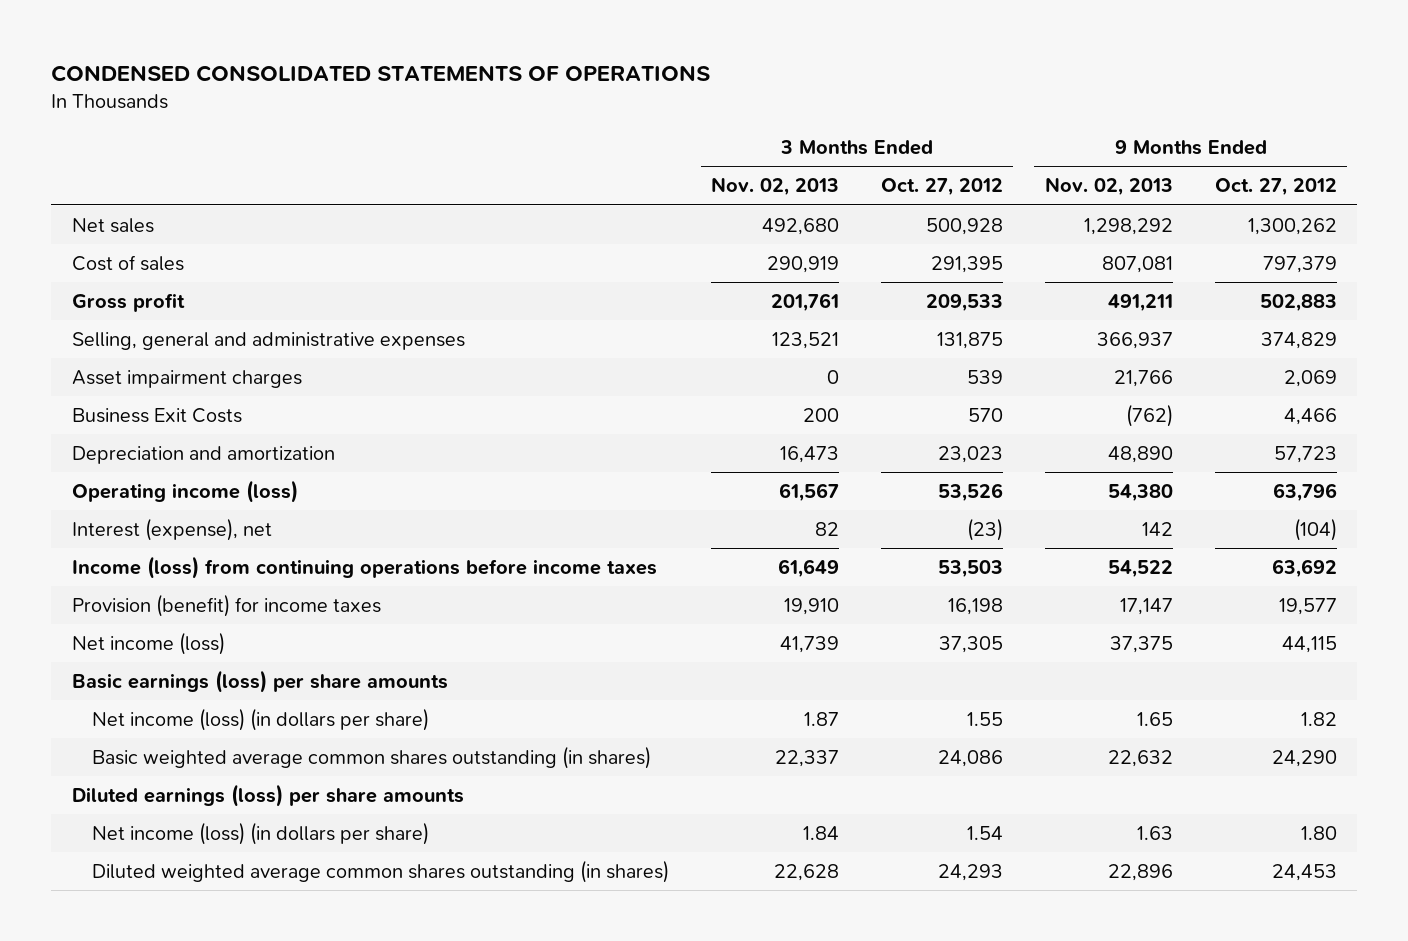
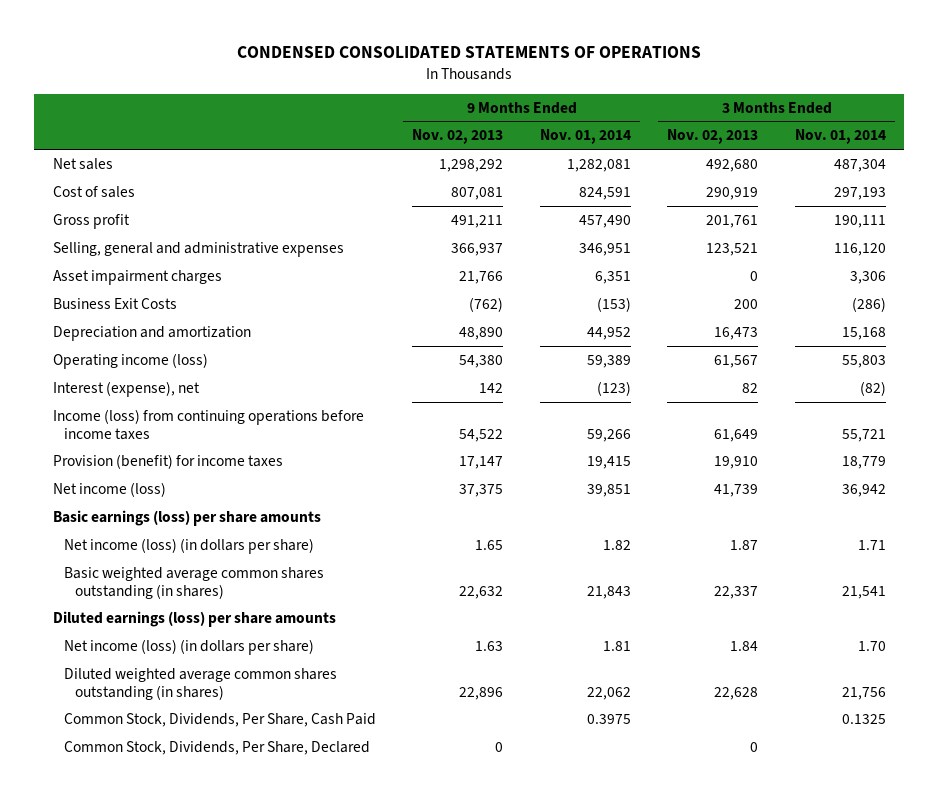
[880,178,1003,197] Oct. 27, 2012 -> none
[1214,178,1337,197] Oct. 27, 2012 -> none
none -> [539,129,631,145] Nov. 01, 2014
none -> [795,129,887,145] Nov. 01, 2014
none -> [63,712,376,727] Common Stock, Dividends, Per Share, Cash Paid
none -> [63,740,370,755] Common Stock, Dividends, Per Share, Declared

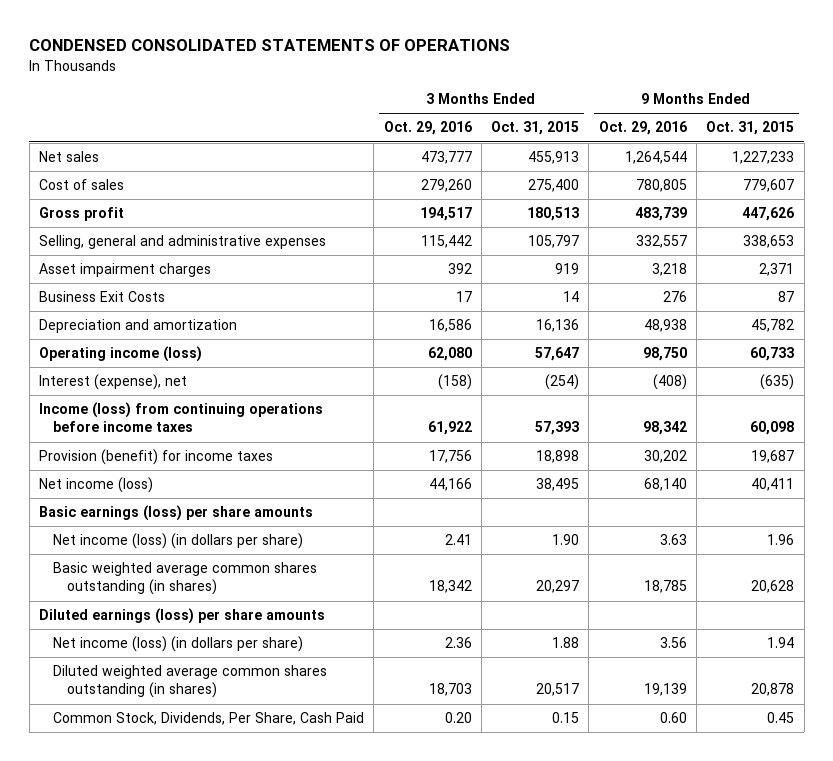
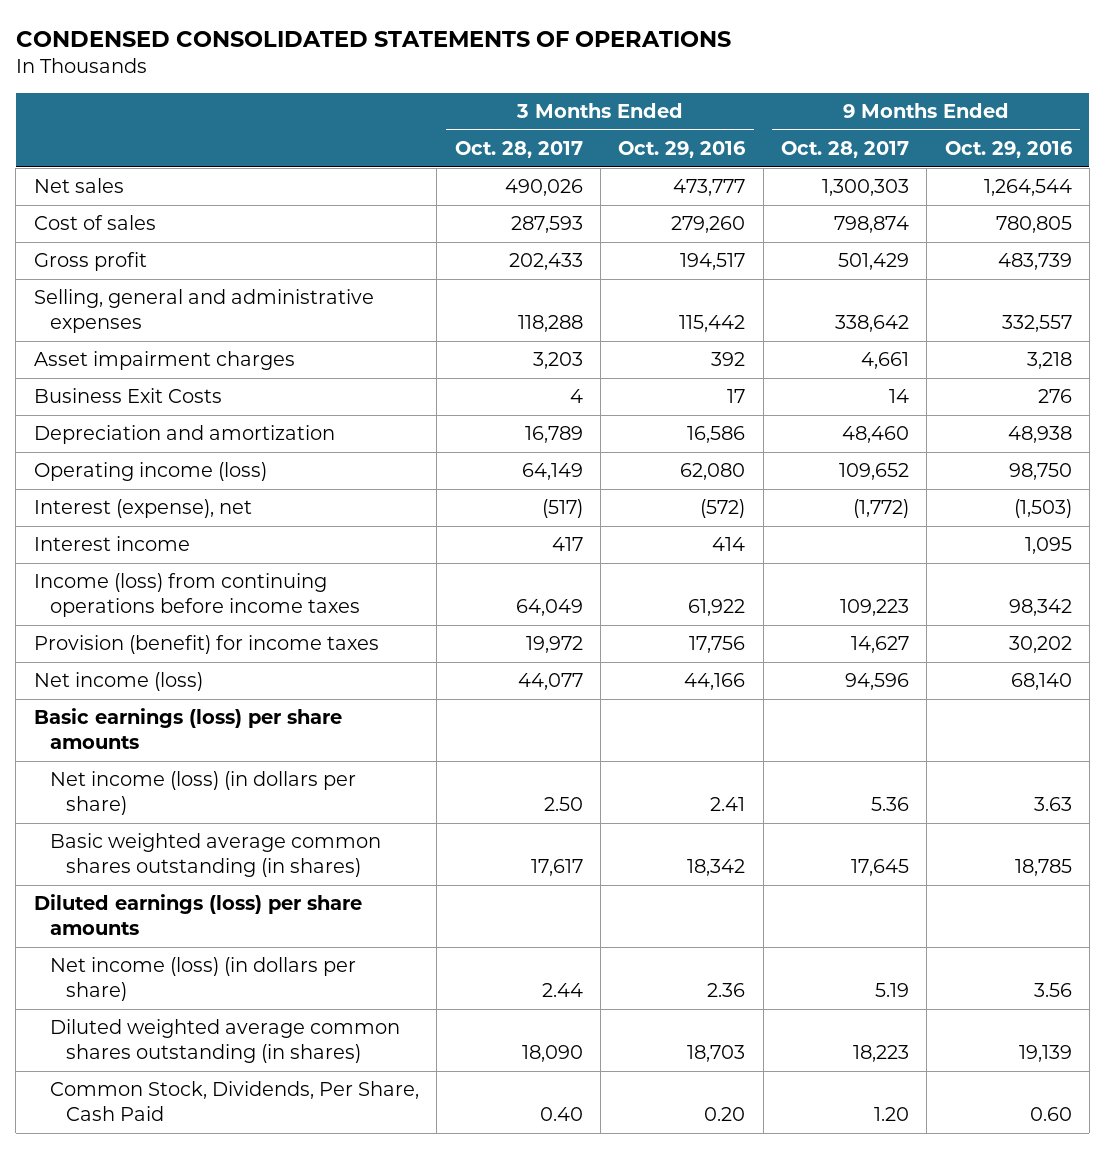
[491,121,580,136] Oct. 31, 2015 -> none
[706,121,795,136] Oct. 31, 2015 -> none
none -> [454,141,583,159] Oct. 28, 2017
none -> [780,141,909,159] Oct. 28, 2017
[437,374,472,391] (158) -> [700,499,746,519] (572)
[652,374,687,391] (408) -> [1013,499,1072,519] (1,503)
none -> [33,536,190,552] Interest income

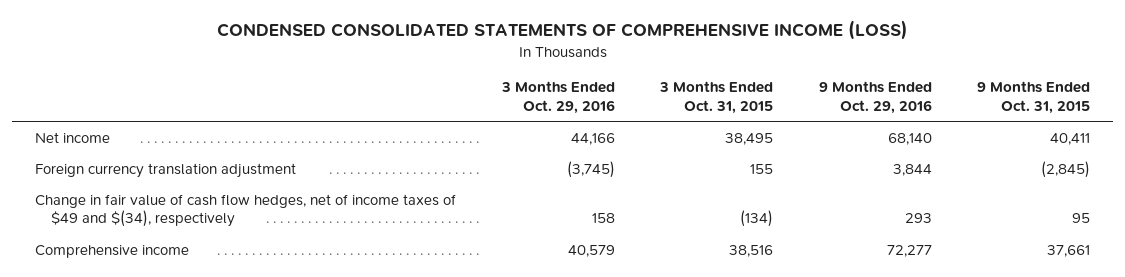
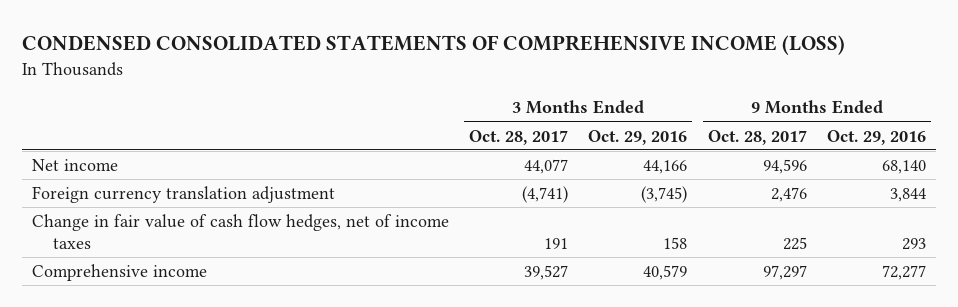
[659,81,774,115] 3 Months Ended Oct. 31, 2015 -> none
[977,81,1091,115] 9 Months Ended Oct. 31, 2015 -> none
none -> [469,129,569,145] Oct. 28, 2017
none -> [707,129,807,145] Oct. 28, 2017
[35,193,457,228] Change in fair value of cash flow hedges, net of income taxes of $49 and $(34), respectively -> [31,214,449,249] Change in fair value of cash flow hedges, net of income taxes

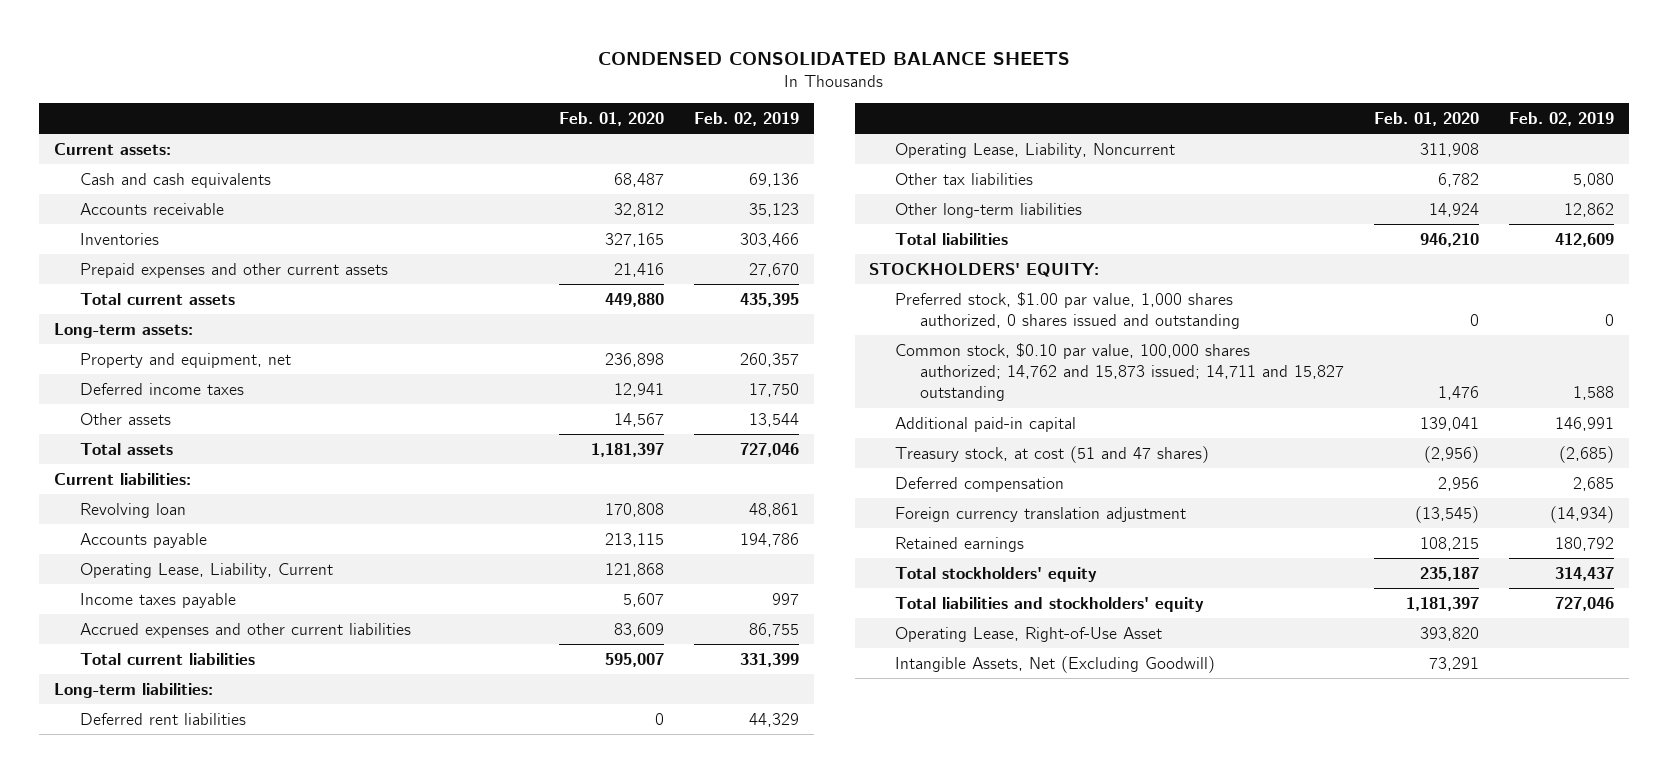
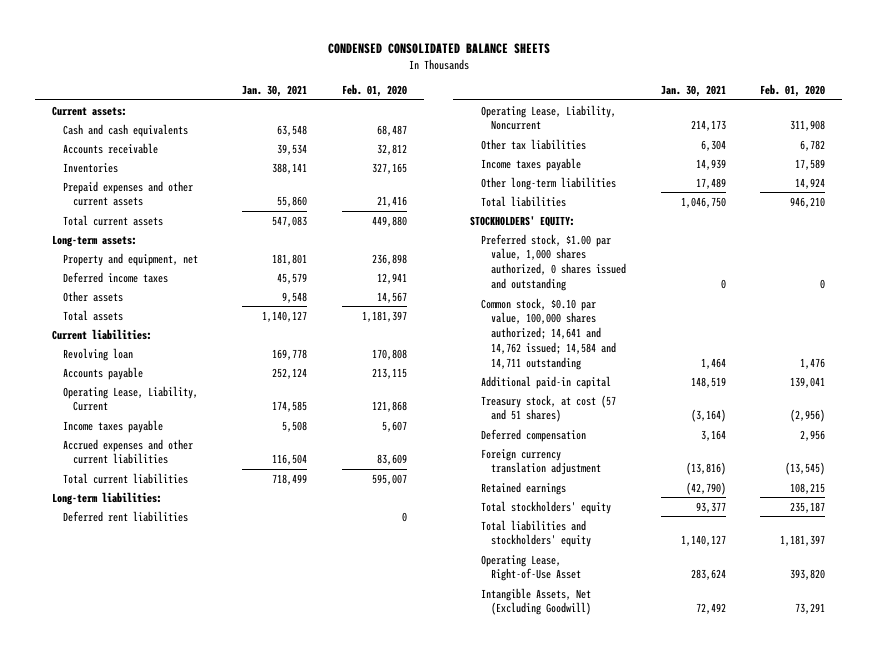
[693,111,799,126] Feb. 02, 2019 -> none
none -> [242,85,308,98] Jan. 30, 2021
none -> [480,157,581,171] Income taxes payable
[894,342,1344,402] Common stock, $0.10 par value, 100,000 shares authorized; 14,762 and 15,873 issued; 14,711 and 15,827 outstanding -> [480,297,617,371] Common stock, $0.10 par value, 100,000 shares authorized; 14,641 and 14,762 issued; 14,584 and 14,711 outstanding
[894,445,1209,463] Treasury stock, at cost (51 and 47 shares) -> [480,394,616,423] Treasury stock, at cost (57 and 51 shares)

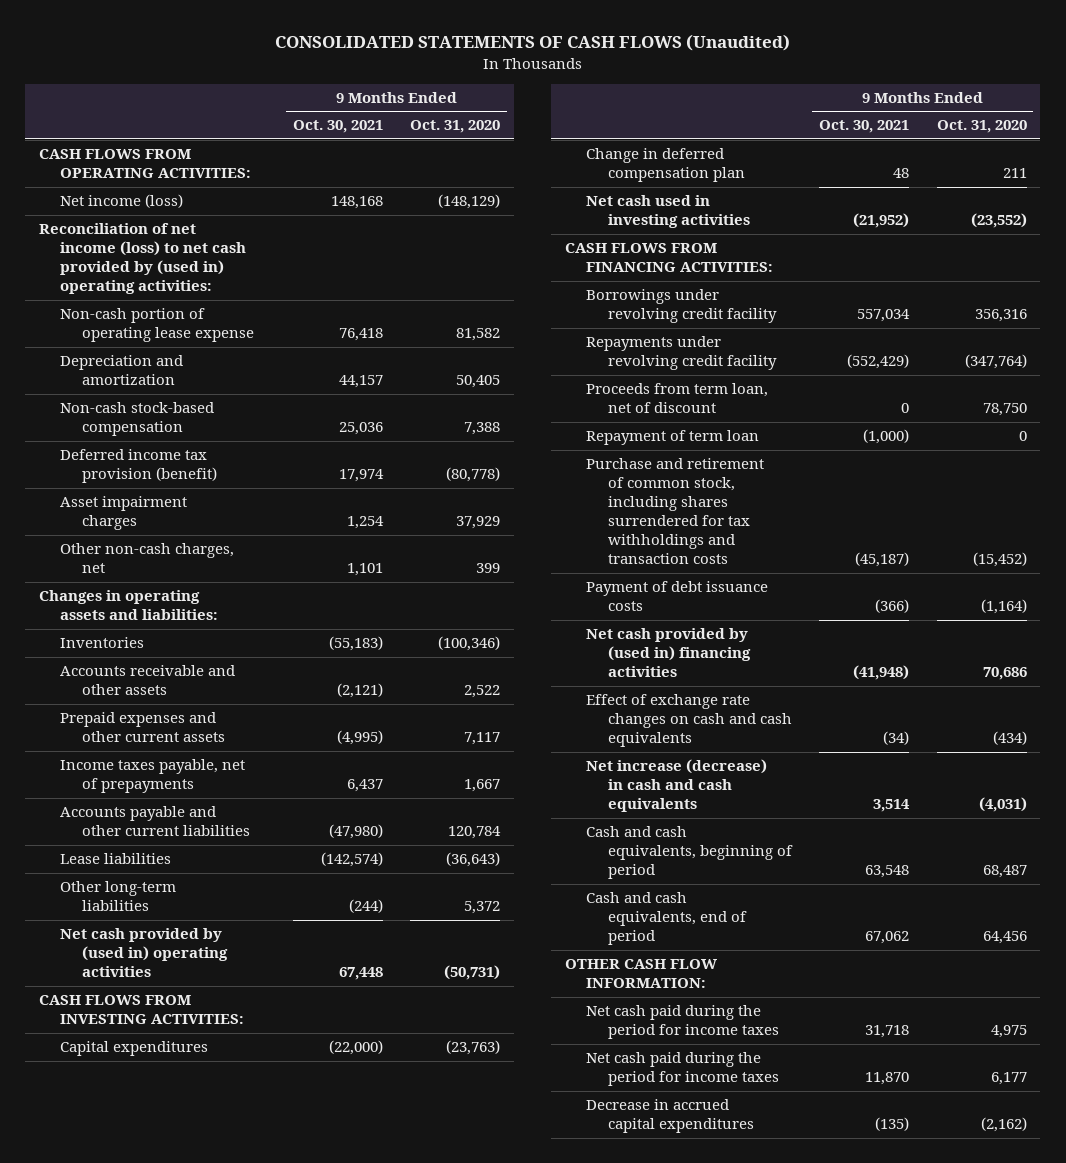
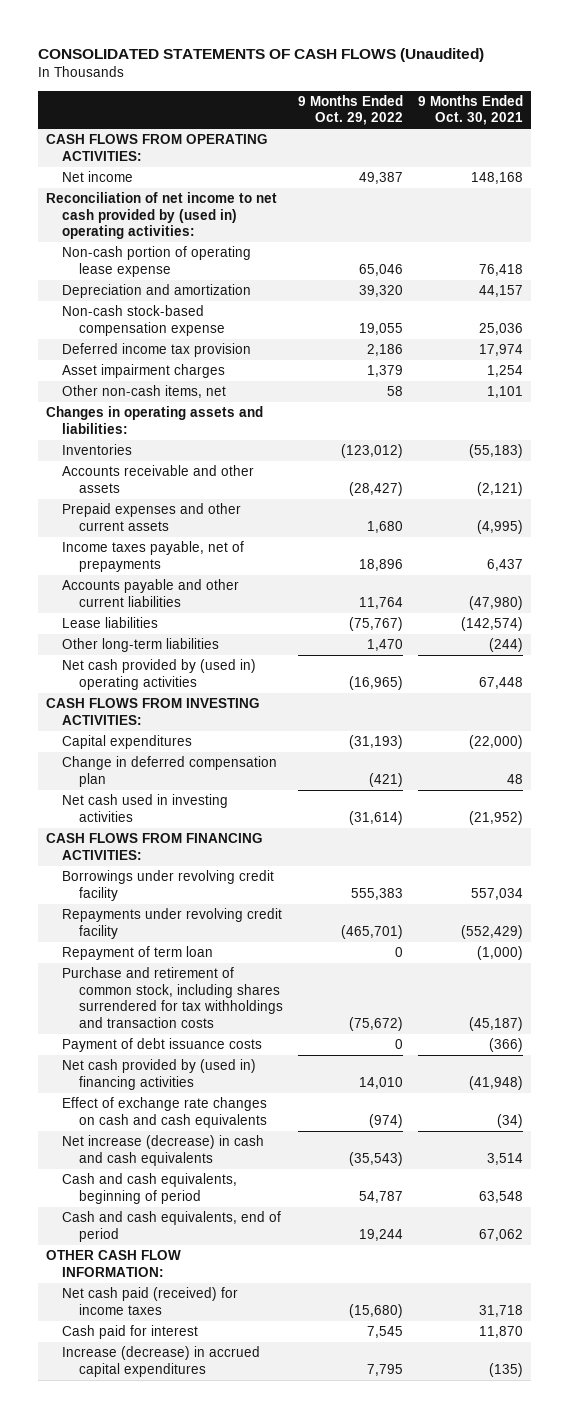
[410,120,501,134] Oct. 31, 2020 -> none
none -> [298,94,404,126] 9 Months Ended Oct. 29, 2022
[60,194,184,209] Net income (loss) -> [62,171,134,183] Net income
[39,223,247,295] Reconciliation of net income (loss) to net cash provided by (used in) operating activities: -> [45,192,277,240] Reconciliation of net income to net cash provided by (used in) operating activities:
[60,402,215,437] Non-cash stock-based compensation -> [62,305,225,336] Non-cash stock-based compensation expense
[60,449,217,484] Deferred income tax provision (benefit) -> [62,343,252,358] Deferred income tax provision
[60,543,235,574] Other non-cash charges, net -> [62,385,227,399] Other non-cash items, net
[586,383,769,414] Proceeds from term loan, net of discount -> none
[586,1005,779,1040] Net cash paid during the period for income taxes -> [62,1287,239,1315] Net cash paid (received) for income taxes
[586,1052,779,1087] Net cash paid during the period for income taxes -> [62,1325,199,1340] Cash paid for interest
[586,1099,754,1134] Decrease in accrued capital expenditures -> [62,1346,261,1377] Increase (decrease) in accrued capital expenditures

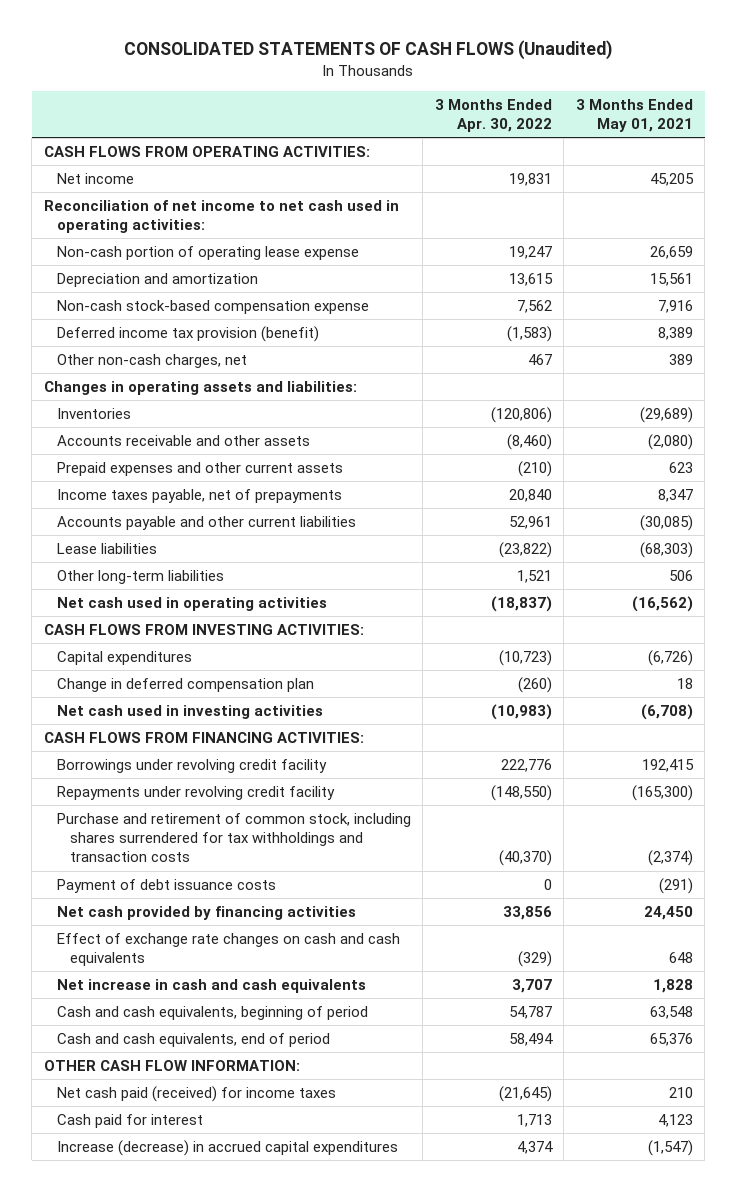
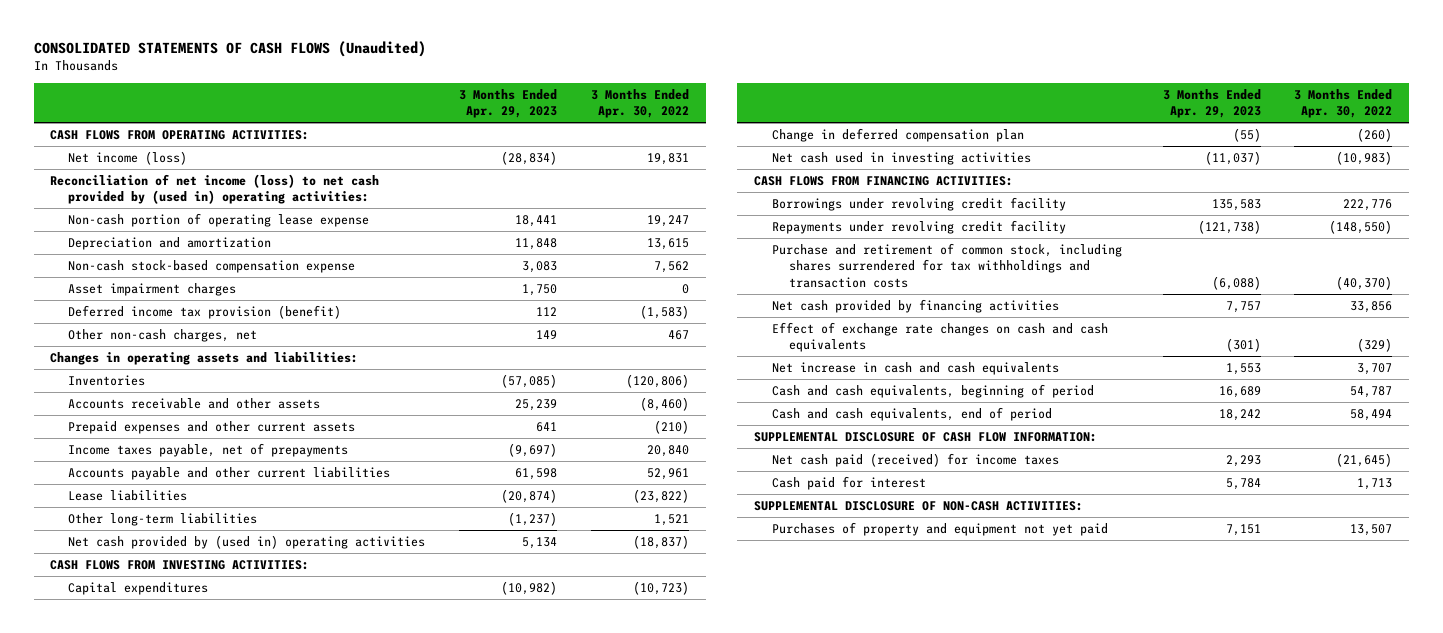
[575,99,693,133] 3 Months Ended May 01, 2021 -> none
none -> [458,88,557,119] 3 Months Ended Apr. 29, 2023
[56,173,134,185] Net income -> [68,150,188,165] Net income (loss)
[43,200,399,234] Reconciliation of net income to net cash used in operating activities: -> [50,173,380,205] Reconciliation of net income (loss) to net cash provided by (used in) operating activities:
none -> [68,282,237,296] Asset impairment charges
[56,597,327,612] Net cash used in operating activities -> [68,534,426,549] Net cash provided by (used in) operating activities
[56,879,276,894] Payment of debt issuance costs -> none
[43,1060,300,1072] OTHER CASH FLOW INFORMATION: -> [754,431,1098,442] SUPPLEMENTAL DISCLOSURE OF CASH FLOW INFORMATION:
[56,1140,398,1157] Increase (decrease) in accrued capital expenditures -> none
none -> [754,500,1084,511] SUPPLEMENTAL DISCLOSURE OF NON-CASH ACTIVITIES:
none -> [771,521,1108,536] Purchases of property and equipment not yet paid

